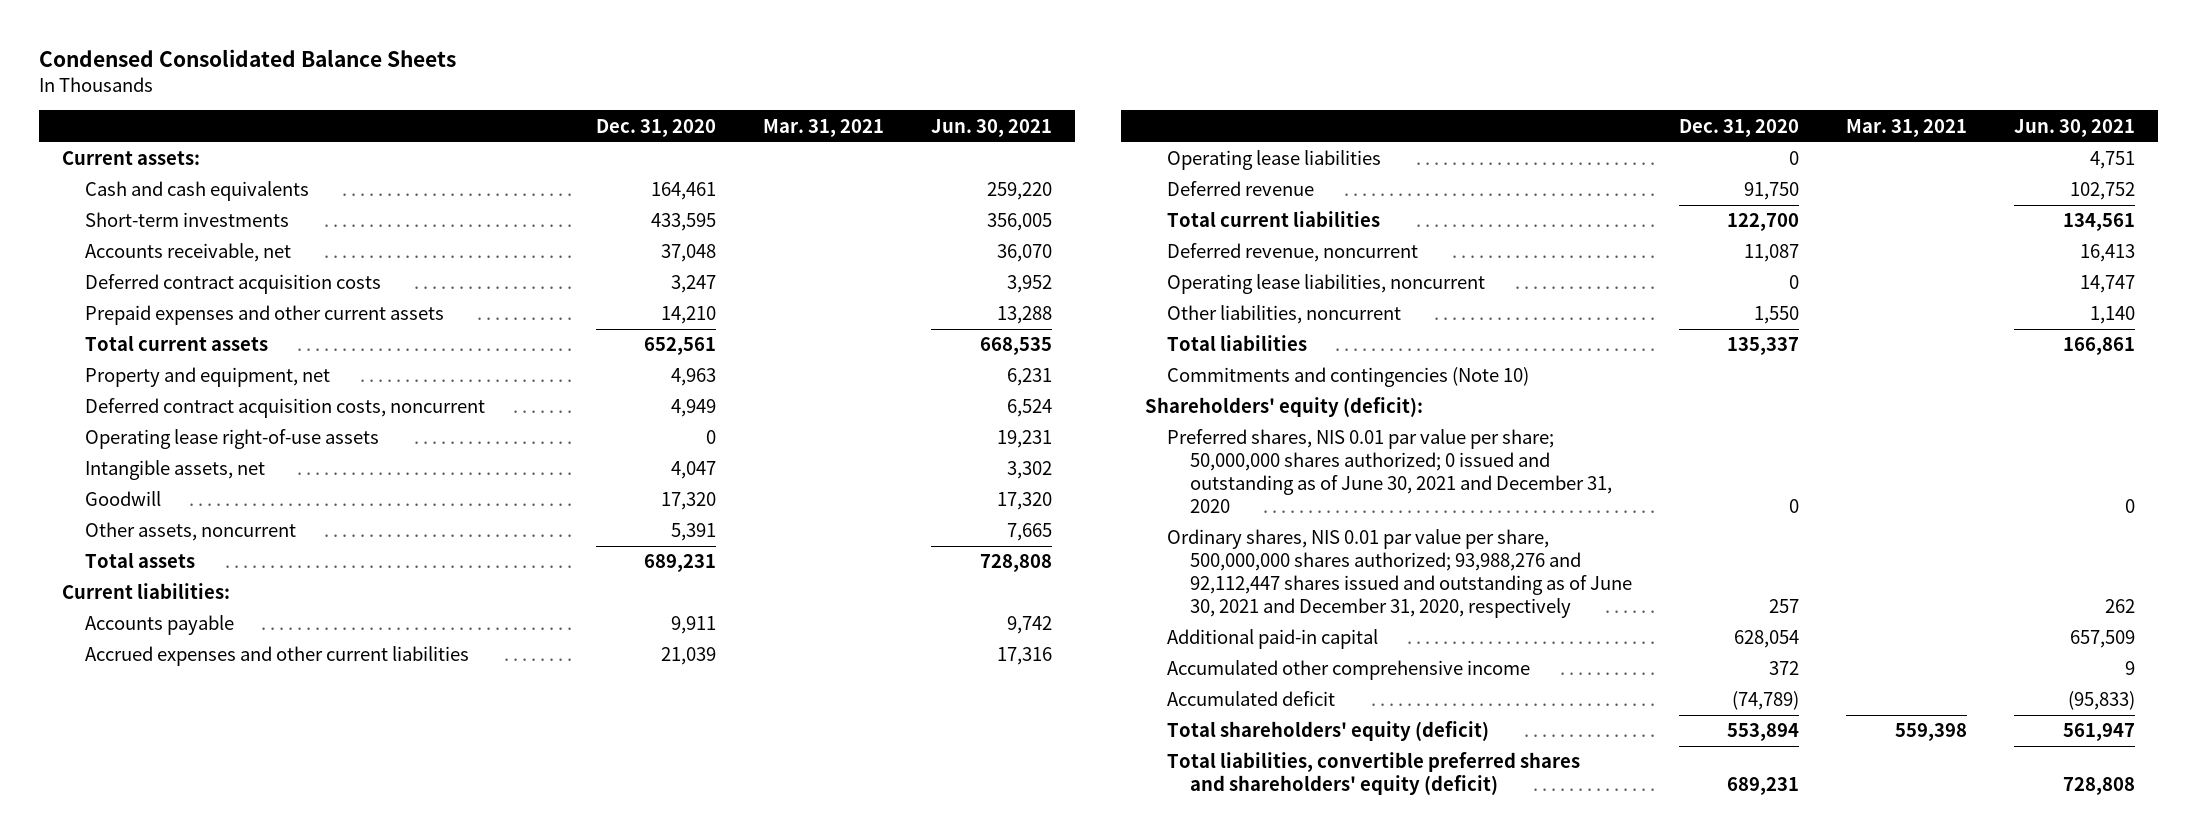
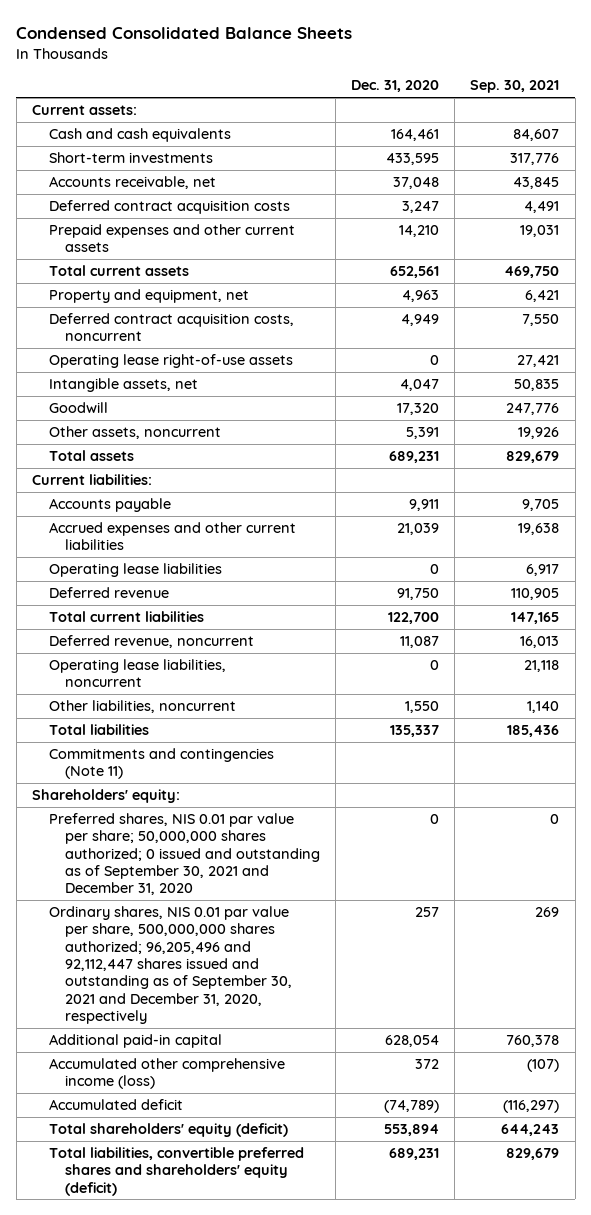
[762,118,884,137] Mar. 31, 2021 -> none
[930,118,1052,137] Jun. 30, 2021 -> none
none -> [470,80,560,94] Sep. 30, 2021
[1167,367,1530,388] Commitments and contingencies (Note 10) -> [48,748,274,780] Commitments and contingencies (Note 11)
[1144,397,1423,418] Shareholders' equity (deficit): -> [31,789,180,804] Shareholders' equity:
[1167,429,1612,514] Preferred shares, NIS 0.01 par value per share; 50,000,000 shares authorized; 0 issued and outstanding as of June 30, 2021 and December 31, 2020 -> [48,813,321,896] Preferred shares, NIS 0.01 par value per share; 50,000,000 shares authorized; 0 issued and outstanding as of September 30, 2021 and December 31, 2020
[1167,529,1632,619] Ordinary shares, NIS 0.01 par value per share, 500,000,000 shares authorized; 93,988,276 and 92,112,447 shares issued and outstanding as of June 30, 2021 and December 31, 2020, respectively -> [48,906,293,1024] Ordinary shares, NIS 0.01 par value per share, 500,000,000 shares authorized; 96,205,496 and 92,112,447 shares issued and outstanding as of September 30, 2021 and December 31, 2020, respectively
[1167,660,1531,681] Accumulated other comprehensive income -> [48,1058,285,1090] Accumulated other comprehensive income (loss)

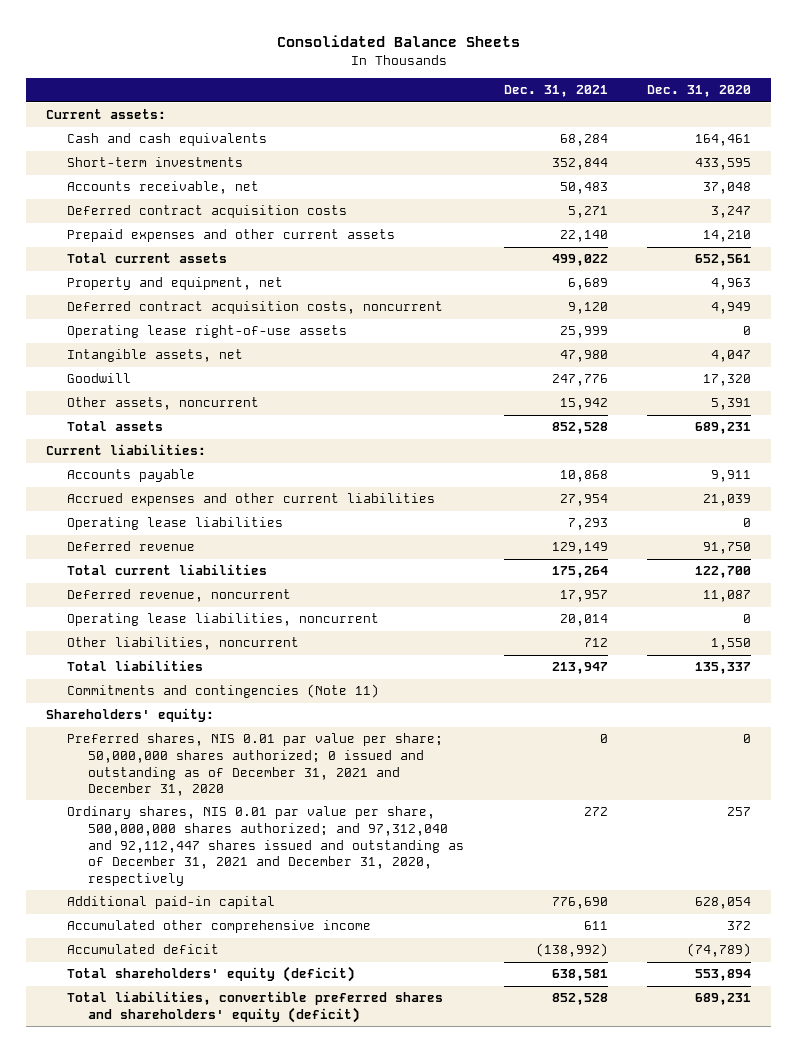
[16,26,353,39] Condensed Consolidated Balance Sheets -> [276,34,520,47] Consolidated Balance Sheets
[470,80,560,94] Sep. 30, 2021 -> none
none -> [503,85,608,98] Dec. 31, 2021
[48,813,321,896] Preferred shares, NIS 0.01 par value per share; 50,000,000 shares authorized; 0 issued and outstanding as of September 30, 2021 and December 31, 2020 -> [67,733,444,797] Preferred shares, NIS 0.01 par value per share; 50,000,000 shares authorized; 0 issued and outstanding as of December 31, 2021 and December 31, 2020
[48,906,293,1024] Ordinary shares, NIS 0.01 par value per share, 500,000,000 shares authorized; 96,205,496 and 92,112,447 shares issued and outstanding as of September 30, 2021 and December 31, 2020, respectively -> [67,806,465,886] Ordinary shares, NIS 0.01 par value per share, 500,000,000 shares authorized; and 97,312,040 and 92,112,447 shares issued and outstanding as of December 31, 2021 and December 31, 2020, respectively
[48,1058,285,1090] Accumulated other comprehensive income (loss) -> [67,920,372,934] Accumulated other comprehensive income

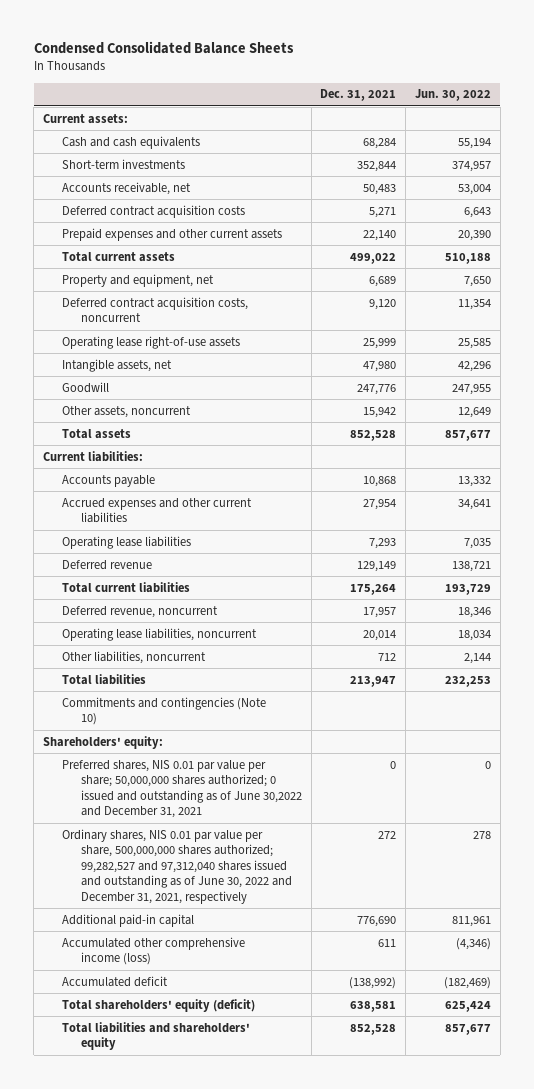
[276,34,520,47] Consolidated Balance Sheets -> [33,41,294,55] Condensed Consolidated Balance Sheets
[647,85,752,98] Dec. 31, 2020 -> none
none -> [414,89,491,102] Jun. 30, 2022
[67,684,380,699] Commitments and contingencies (Note 11) -> [61,696,266,726] Commitments and contingencies (Note 10)
[67,733,444,797] Preferred shares, NIS 0.01 par value per share; 50,000,000 shares authorized; 0 issued and outstanding as of December 31, 2021 and December 31, 2020 -> [61,759,302,819] Preferred shares, NIS 0.01 par value per share; 50,000,000 shares authorized; 0 issued and outstanding as of June 30,2022 and December 31, 2021
[67,806,465,886] Ordinary shares, NIS 0.01 par value per share, 500,000,000 shares authorized; and 97,312,040 and 92,112,447 shares issued and outstanding as of December 31, 2021 and December 31, 2020, respectively -> [61,828,292,905] Ordinary shares, NIS 0.01 par value per share, 500,000,000 shares authorized; 99,282,527 and 97,312,040 shares issued and outstanding as of June 30, 2022 and December 31, 2021, respectively
[67,920,372,934] Accumulated other comprehensive income -> [61,936,245,966] Accumulated other comprehensive income (loss)
[67,991,444,1023] Total liabilities, convertible preferred shares and shareholders' equity (deficit) -> [61,1021,250,1051] Total liabilities and shareholders' equity

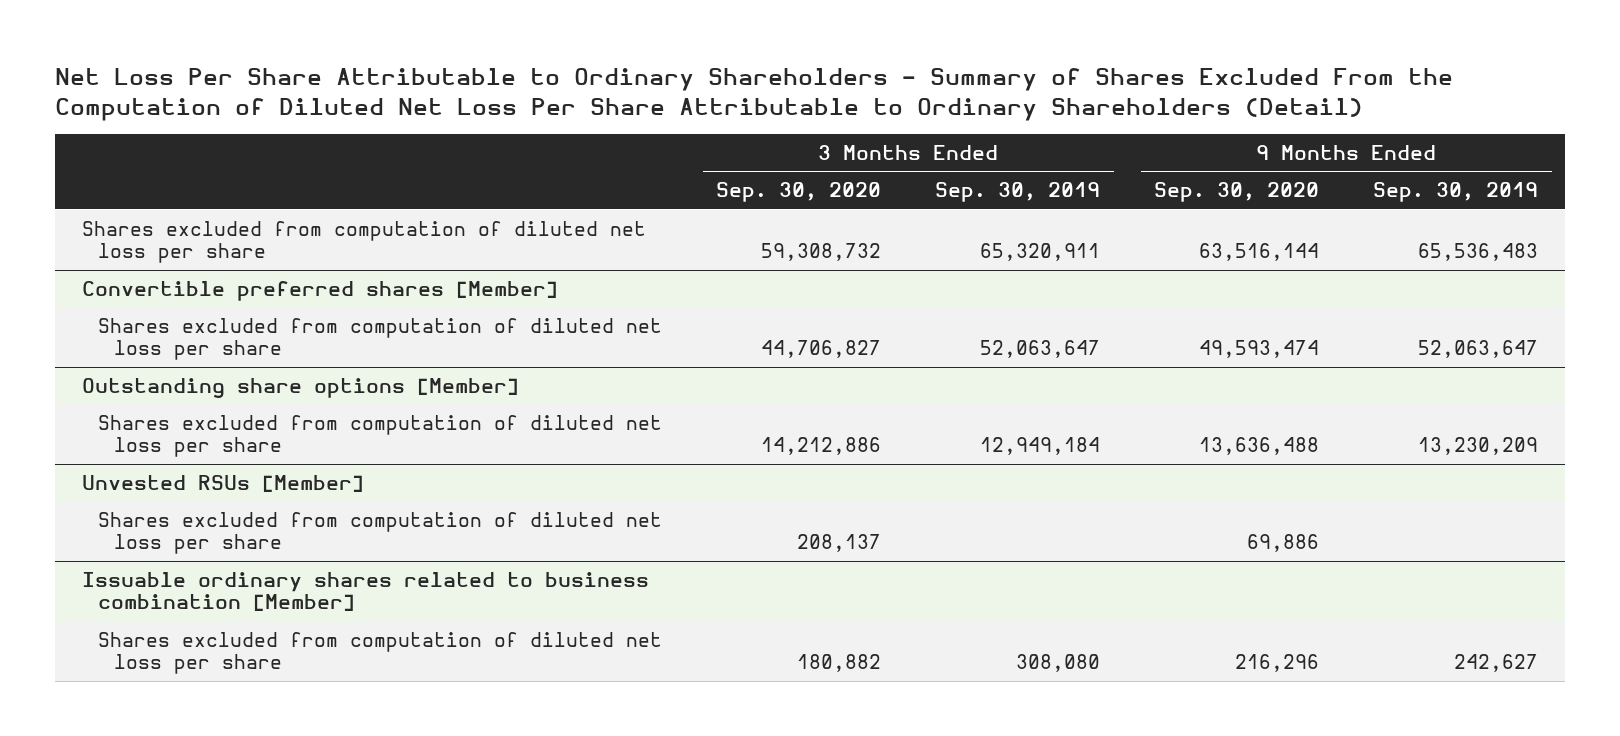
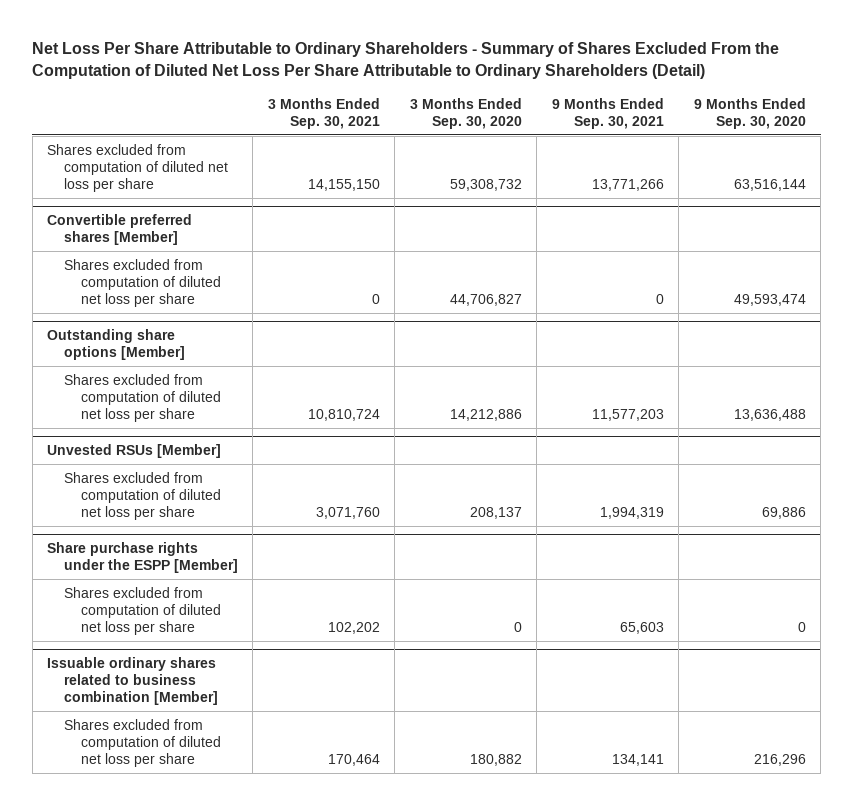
[935,182,1101,203] Sep. 30, 2019 -> none
[1373,182,1539,203] Sep. 30, 2019 -> none
none -> [267,97,380,129] 3 Months Ended Sep. 30, 2021
none -> [551,97,664,129] 9 Months Ended Sep. 30, 2021
none -> [46,542,239,574] Share purchase rights under the ESPP [Member]
none -> [64,586,222,635] Shares excluded from computation of diluted net loss per share

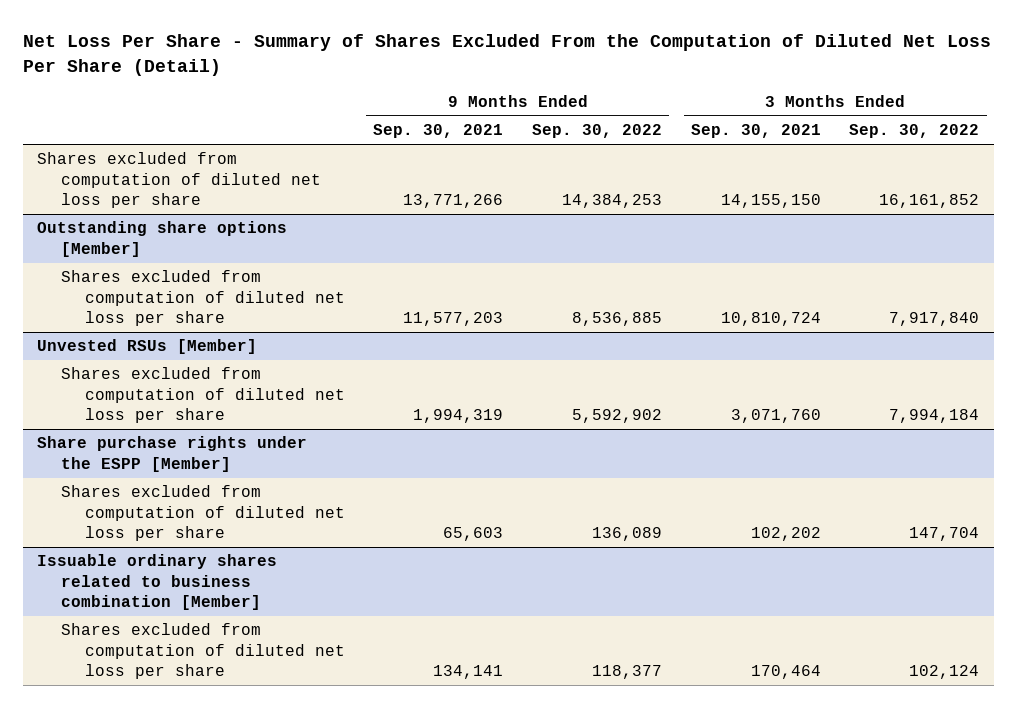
[32,41,780,79] Net Loss Per Share Attributable to Ordinary Shareholders - Summary of Shares Excluded From the Computation of Diluted Net Loss Per Share Attributable to Ordinary Shareholders (Detail) -> [22,34,991,76] Net Loss Per Share - Summary of Shares Excluded From the Computation of Diluted Net Loss Per Share (Detail)
[409,97,522,129] 3 Months Ended Sep. 30, 2020 -> none
[693,97,806,129] 9 Months Ended Sep. 30, 2020 -> none
none -> [532,124,663,139] Sep. 30, 2022
none -> [849,124,980,139] Sep. 30, 2022
[46,214,192,246] Convertible preferred shares [Member] -> none
[64,258,222,307] Shares excluded from computation of diluted net loss per share -> none

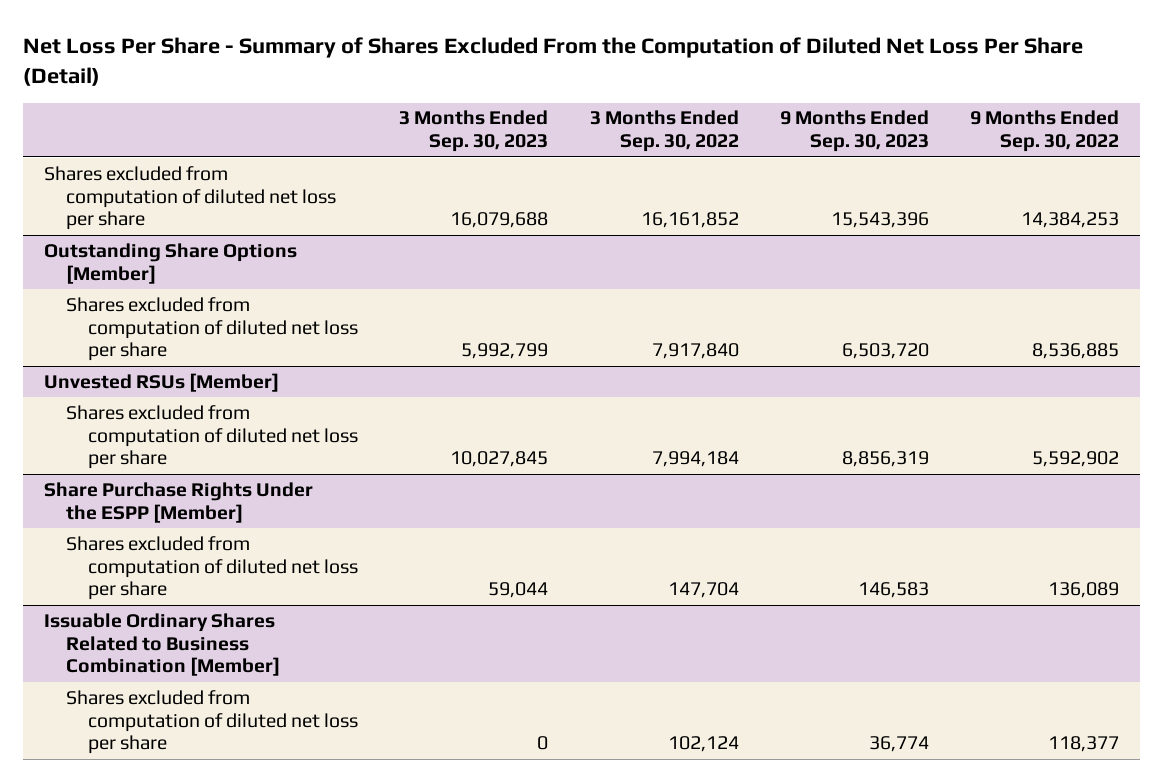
[373,124,504,139] Sep. 30, 2021 -> none
[690,124,821,139] Sep. 30, 2021 -> none
none -> [399,110,549,153] 3 Months Ended Sep. 30, 2023
none -> [779,110,929,153] 9 Months Ended Sep. 30, 2023
[36,221,287,257] Outstanding share options [Member] -> [44,242,298,284] Outstanding Share Options [Member]
[36,436,307,472] Share purchase rights under the ESPP [Member] -> [44,481,314,523] Share Purchase Rights Under the ESPP [Member]
[36,554,277,611] Issuable ordinary shares related to business combination [Member] -> [44,612,281,677] Issuable Ordinary Shares Related to Business Combination [Member]

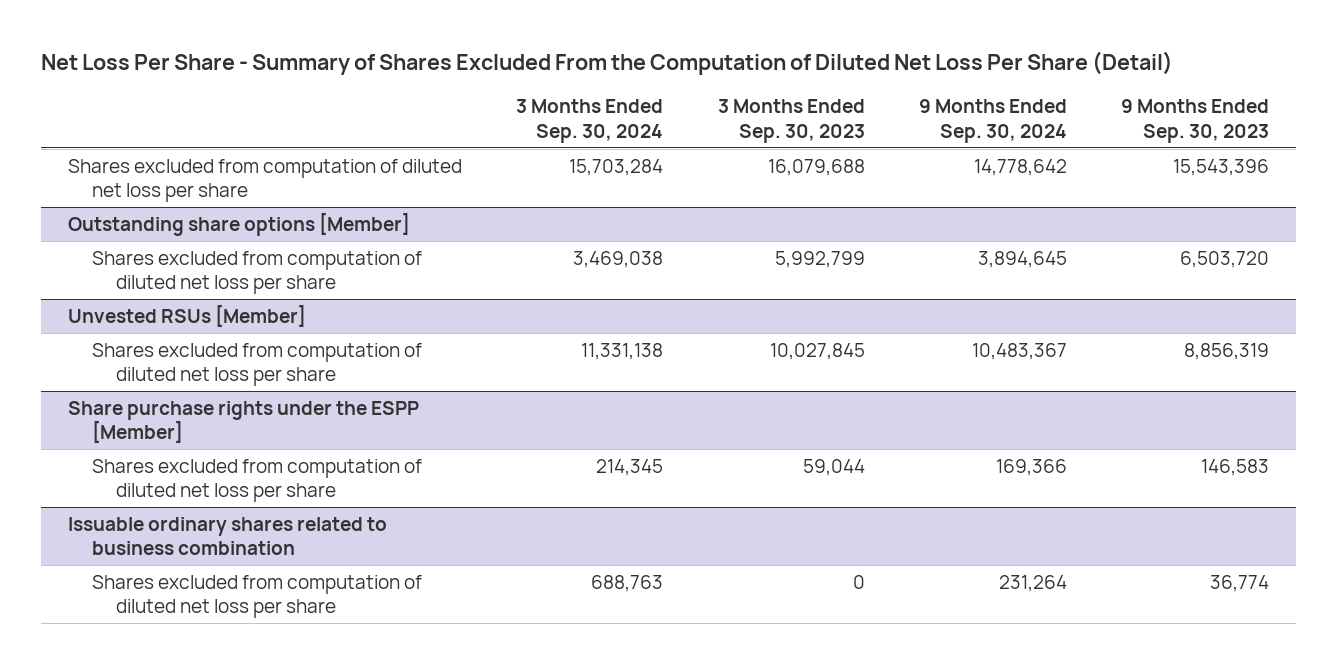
[589,110,739,153] 3 Months Ended Sep. 30, 2022 -> none
[969,110,1119,153] 9 Months Ended Sep. 30, 2022 -> none
none -> [516,99,664,143] 3 Months Ended Sep. 30, 2024
none -> [918,99,1067,143] 9 Months Ended Sep. 30, 2024
[44,242,298,284] Outstanding Share Options [Member] -> [68,212,411,236] Outstanding share options [Member]
[44,481,314,523] Share Purchase Rights Under the ESPP [Member] -> [68,400,420,444] Share purchase rights under the ESPP [Member]
[44,612,281,677] Issuable Ordinary Shares Related to Business Combination [Member] -> [68,516,388,556] Issuable ordinary shares related to business combination

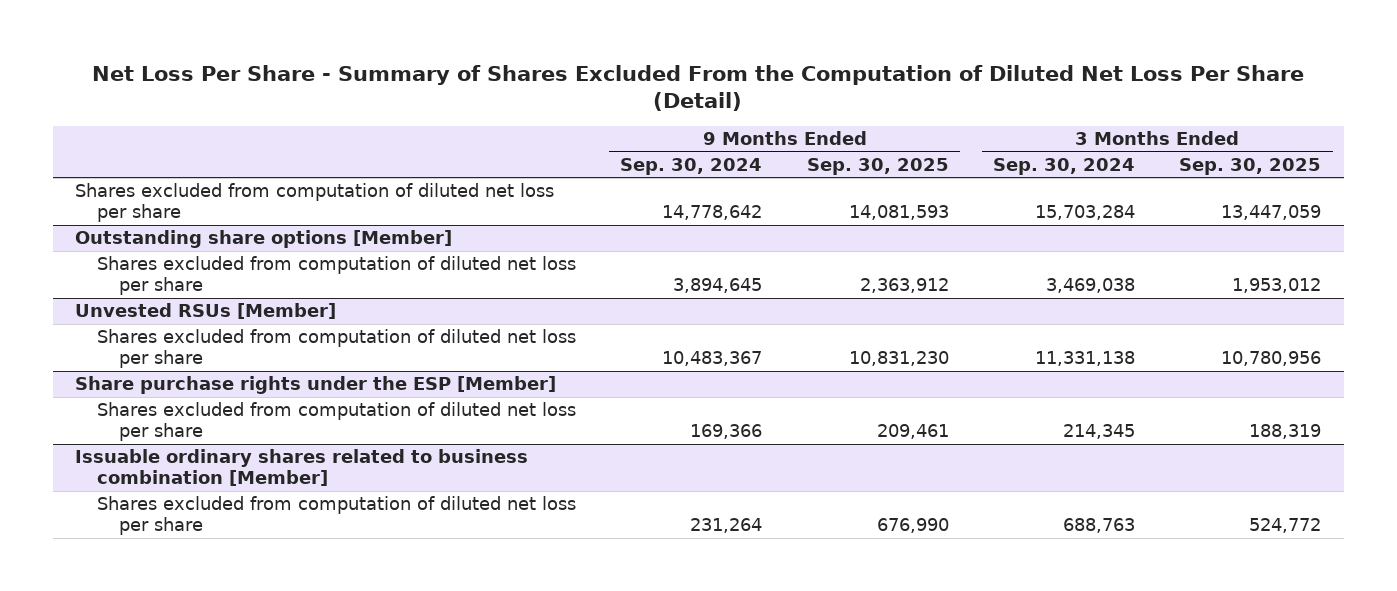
[717,99,865,143] 3 Months Ended Sep. 30, 2023 -> none
[1120,99,1269,143] 9 Months Ended Sep. 30, 2023 -> none
none -> [806,157,949,175] Sep. 30, 2025
none -> [1179,157,1322,175] Sep. 30, 2025
[68,400,420,444] Share purchase rights under the ESPP [Member] -> [75,376,557,395] Share purchase rights under the ESP [Member]
[68,516,388,556] Issuable ordinary shares related to business combination -> [75,449,529,487] Issuable ordinary shares related to business combination [Member]

